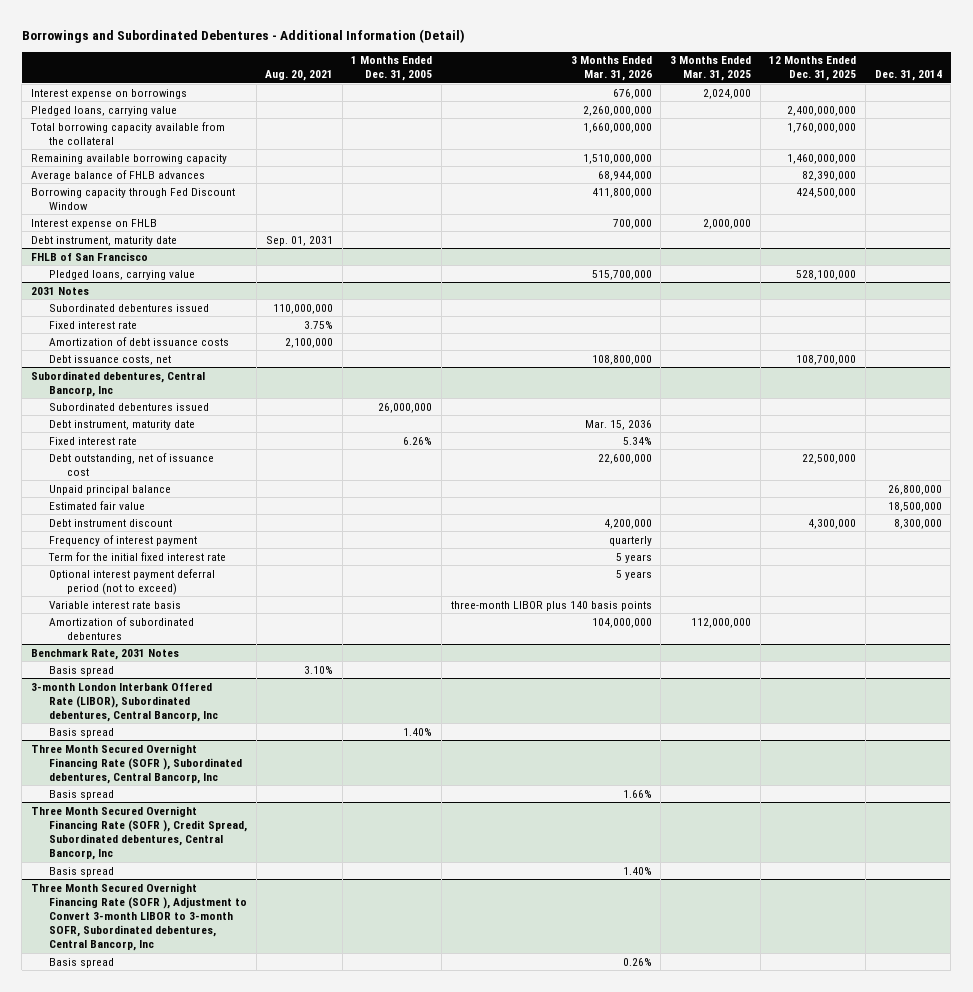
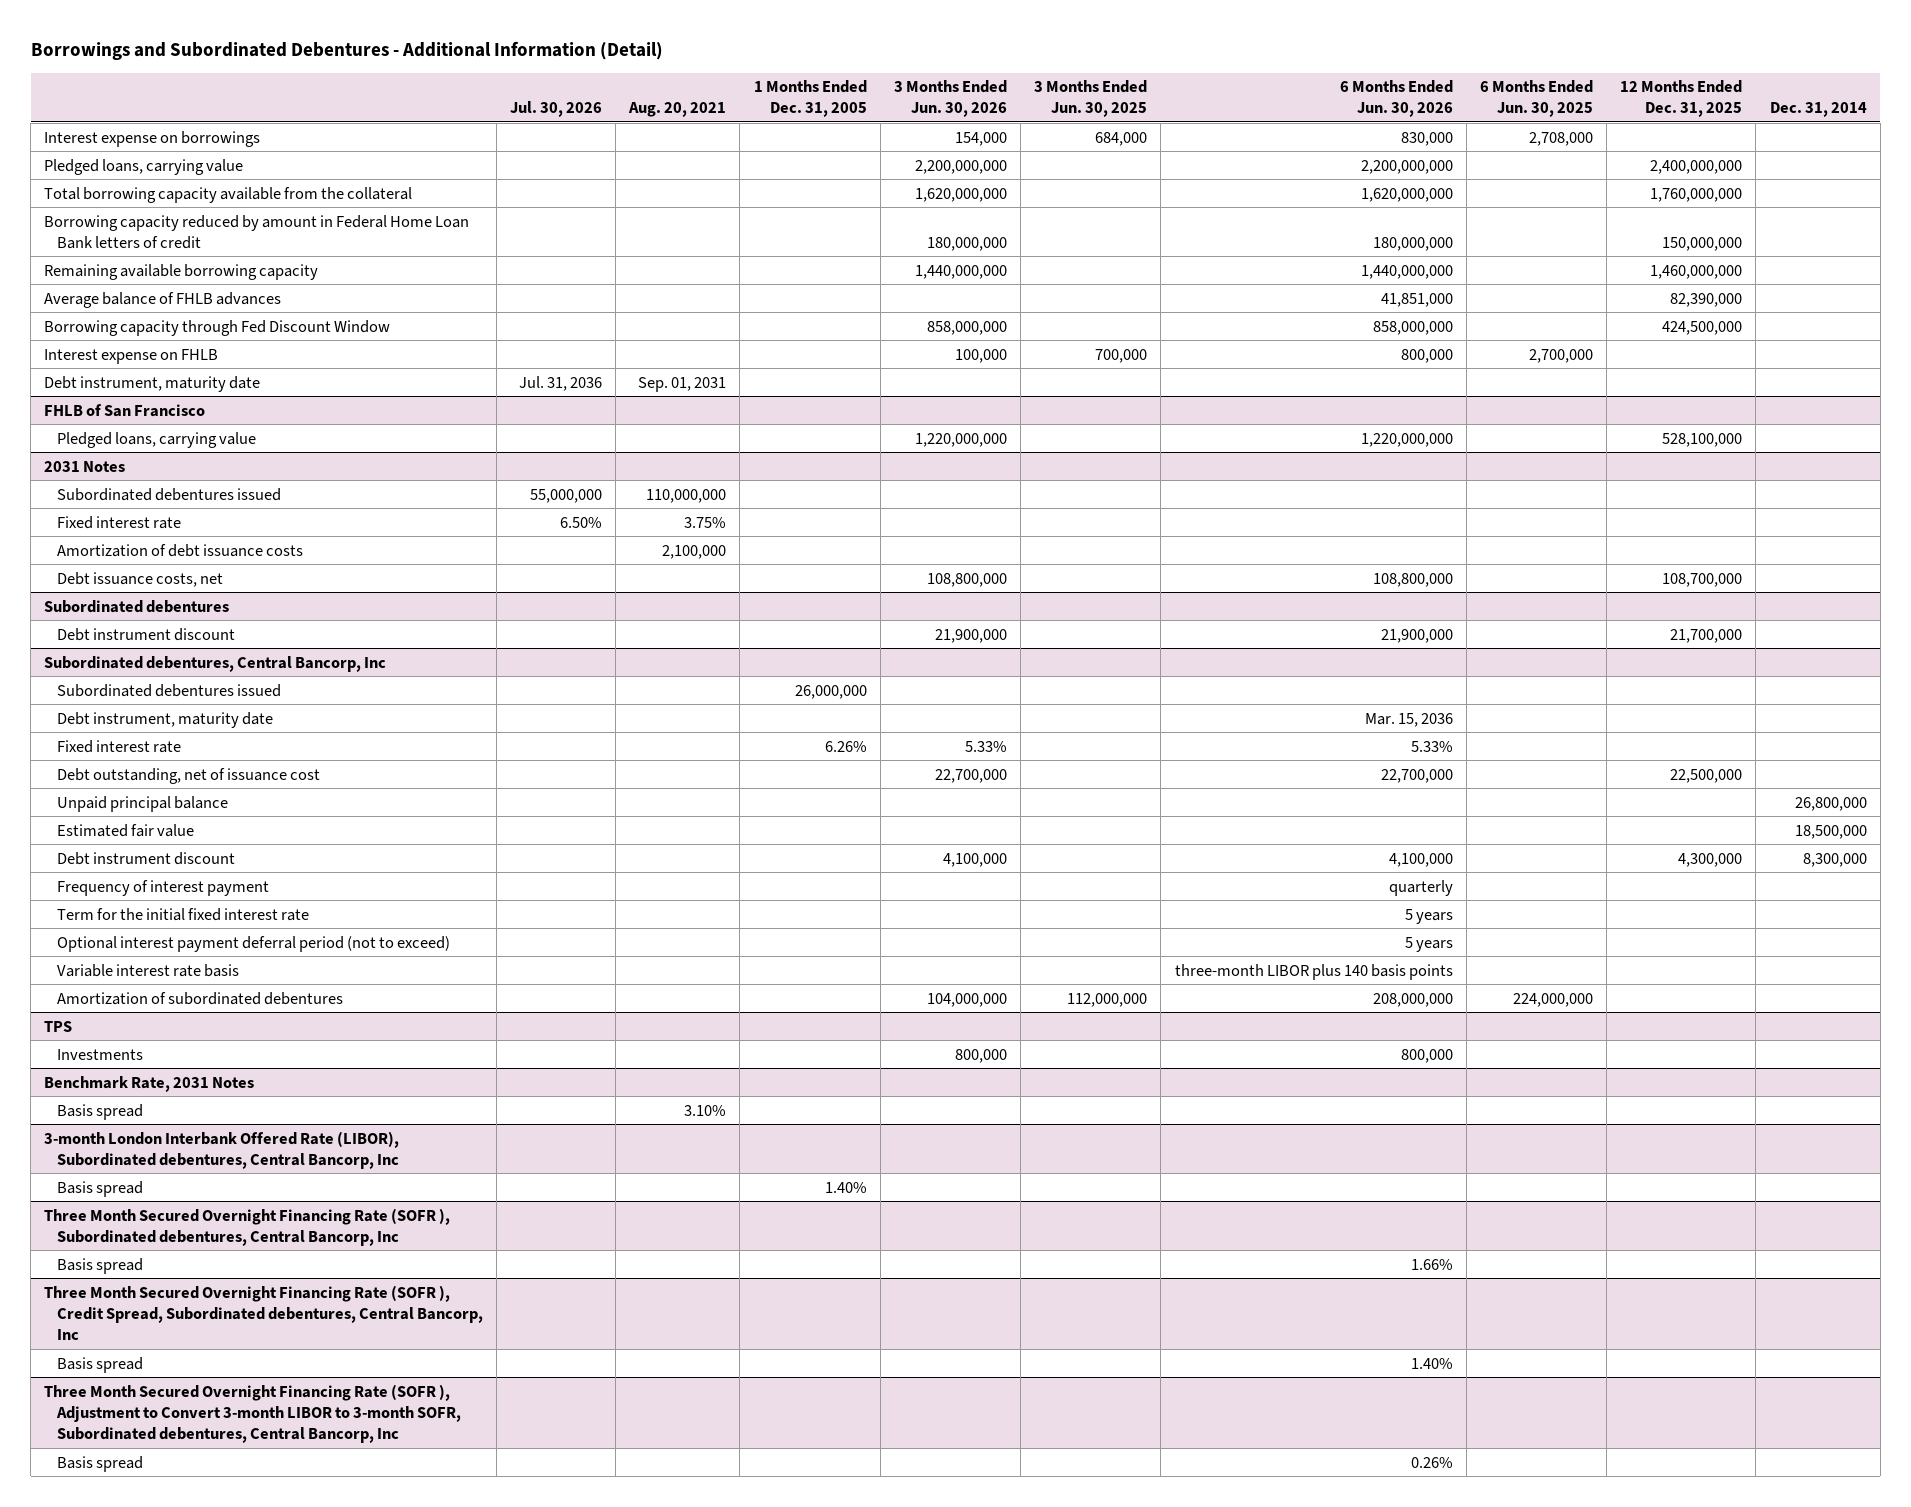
[570,56,652,82] 3 Months Ended Mar. 31, 2026 -> none
[670,56,752,82] 3 Months Ended Mar. 31, 2025 -> none
none -> [509,101,602,118] Jul. 30, 2026
none -> [893,80,1007,118] 3 Months Ended Jun. 30, 2026
none -> [1034,80,1148,118] 3 Months Ended Jun. 30, 2025
none -> [1339,80,1453,118] 6 Months Ended Jun. 30, 2026
none -> [1479,80,1593,118] 6 Months Ended Jun. 30, 2025
none -> [44,214,470,249] Borrowing capacity reduced by amount in Federal Home Loan Bank letters of credit
none -> [44,599,230,613] Subordinated debentures
none -> [56,627,235,641] Debt instrument discount
none -> [44,1020,73,1032] TPS
none -> [56,1048,143,1060] Investments

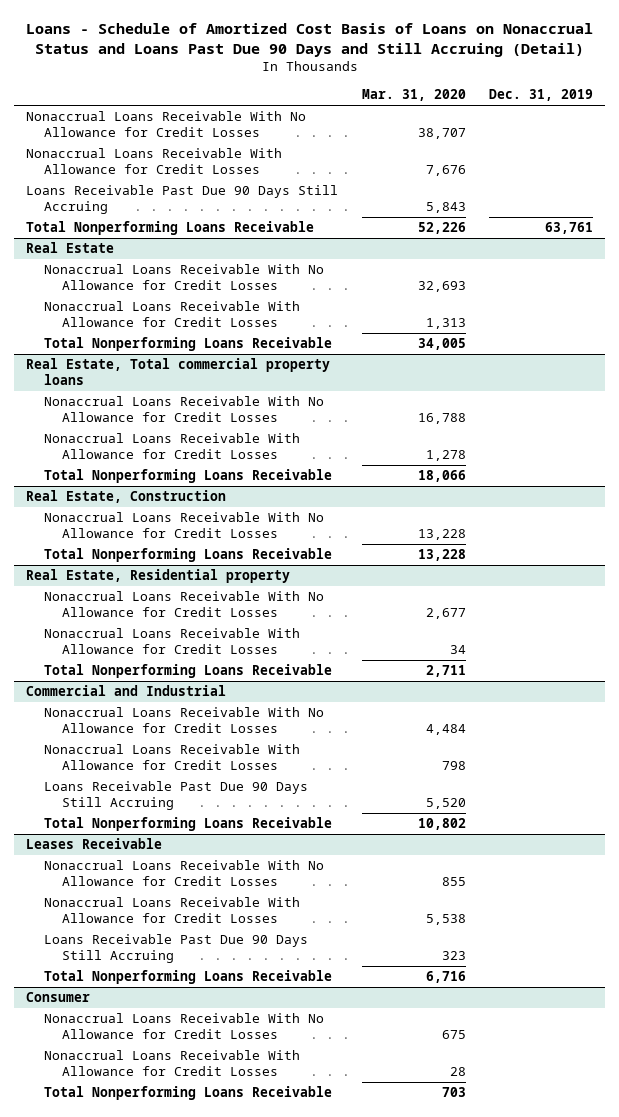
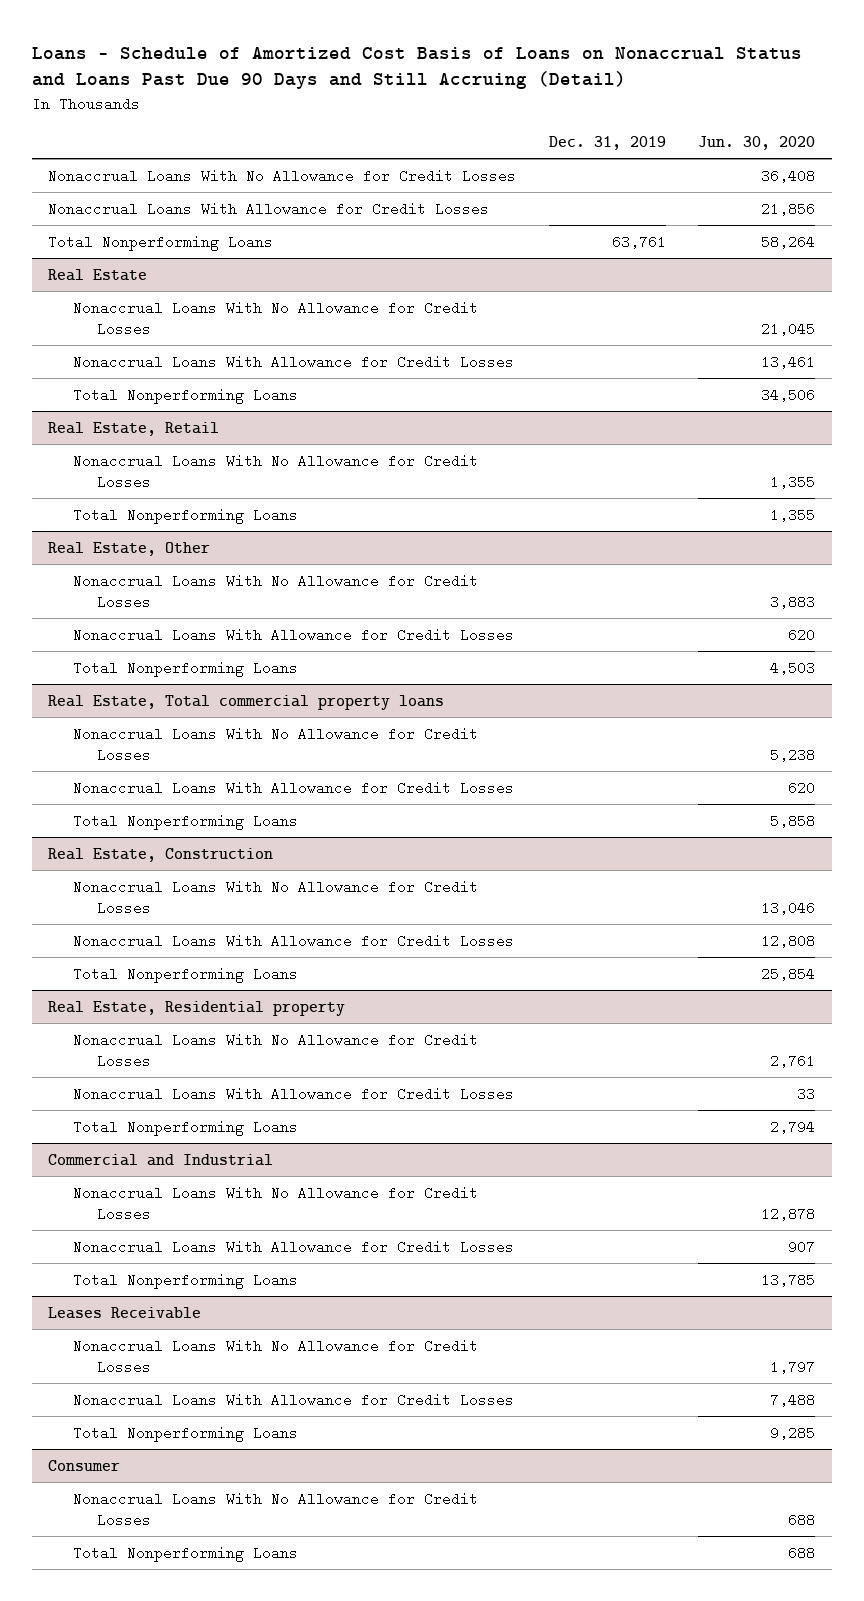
[361,89,466,102] Mar. 31, 2020 -> none
none -> [698,136,816,151] Jun. 30, 2020
[26,185,339,215] Loans Receivable Past Due 90 Days Still Accruing -> none
[26,111,307,138] Nonaccrual Loans Receivable With No Allowance for Credit Losses -> [48,168,517,183] Nonaccrual Loans With No Allowance for Credit Losses
[26,148,283,175] Nonaccrual Loans Receivable With Allowance for Credit Losses -> [48,201,490,216] Nonaccrual Loans With Allowance for Credit Losses
[26,221,315,236] Total Nonperforming Loans Receivable -> [48,234,274,251] Total Nonperforming Loans
[44,264,325,291] Nonaccrual Loans Receivable With No Allowance for Credit Losses -> [72,300,478,336] Nonaccrual Loans With No Allowance for Credit Losses
[44,301,301,328] Nonaccrual Loans Receivable With Allowance for Credit Losses -> [72,354,514,369] Nonaccrual Loans With Allowance for Credit Losses
[44,337,333,352] Total Nonperforming Loans Receivable -> [72,387,298,404] Total Nonperforming Loans
none -> [48,421,220,436] Real Estate, Retail
none -> [72,453,478,489] Nonaccrual Loans With No Allowance for Credit Losses
none -> [72,507,298,524] Total Nonperforming Loans
none -> [48,541,211,556] Real Estate, Other
none -> [72,573,478,609] Nonaccrual Loans With No Allowance for Credit Losses
none -> [72,627,514,642] Nonaccrual Loans With Allowance for Credit Losses
none -> [72,660,298,677] Total Nonperforming Loans
[44,396,325,423] Nonaccrual Loans Receivable With No Allowance for Credit Losses -> [72,726,478,762] Nonaccrual Loans With No Allowance for Credit Losses
[44,433,301,460] Nonaccrual Loans Receivable With Allowance for Credit Losses -> [72,780,514,795] Nonaccrual Loans With Allowance for Credit Losses
[44,469,333,484] Total Nonperforming Loans Receivable -> [72,813,298,830] Total Nonperforming Loans
[44,512,325,539] Nonaccrual Loans Receivable With No Allowance for Credit Losses -> [72,879,478,915] Nonaccrual Loans With No Allowance for Credit Losses
none -> [72,933,514,948] Nonaccrual Loans With Allowance for Credit Losses
[44,548,333,563] Total Nonperforming Loans Receivable -> [72,966,298,983] Total Nonperforming Loans
[44,591,325,618] Nonaccrual Loans Receivable With No Allowance for Credit Losses -> [72,1032,478,1068] Nonaccrual Loans With No Allowance for Credit Losses
[44,628,301,655] Nonaccrual Loans Receivable With Allowance for Credit Losses -> [72,1086,514,1101] Nonaccrual Loans With Allowance for Credit Losses
[44,664,333,679] Total Nonperforming Loans Receivable -> [72,1119,298,1136] Total Nonperforming Loans
[44,781,309,811] Loans Receivable Past Due 90 Days Still Accruing -> none
[44,707,325,734] Nonaccrual Loans Receivable With No Allowance for Credit Losses -> [72,1185,478,1221] Nonaccrual Loans With No Allowance for Credit Losses
[44,744,301,771] Nonaccrual Loans Receivable With Allowance for Credit Losses -> [72,1239,514,1254] Nonaccrual Loans With Allowance for Credit Losses
[44,817,333,832] Total Nonperforming Loans Receivable -> [72,1272,298,1289] Total Nonperforming Loans
[44,934,309,964] Loans Receivable Past Due 90 Days Still Accruing -> none
[44,860,325,887] Nonaccrual Loans Receivable With No Allowance for Credit Losses -> [72,1338,478,1374] Nonaccrual Loans With No Allowance for Credit Losses
[44,897,301,924] Nonaccrual Loans Receivable With Allowance for Credit Losses -> [72,1392,514,1407] Nonaccrual Loans With Allowance for Credit Losses
[44,970,333,985] Total Nonperforming Loans Receivable -> [72,1425,298,1442] Total Nonperforming Loans
[44,1050,301,1077] Nonaccrual Loans Receivable With Allowance for Credit Losses -> none
[44,1013,325,1040] Nonaccrual Loans Receivable With No Allowance for Credit Losses -> [72,1491,478,1527] Nonaccrual Loans With No Allowance for Credit Losses
[44,1086,333,1101] Total Nonperforming Loans Receivable -> [72,1545,298,1562] Total Nonperforming Loans

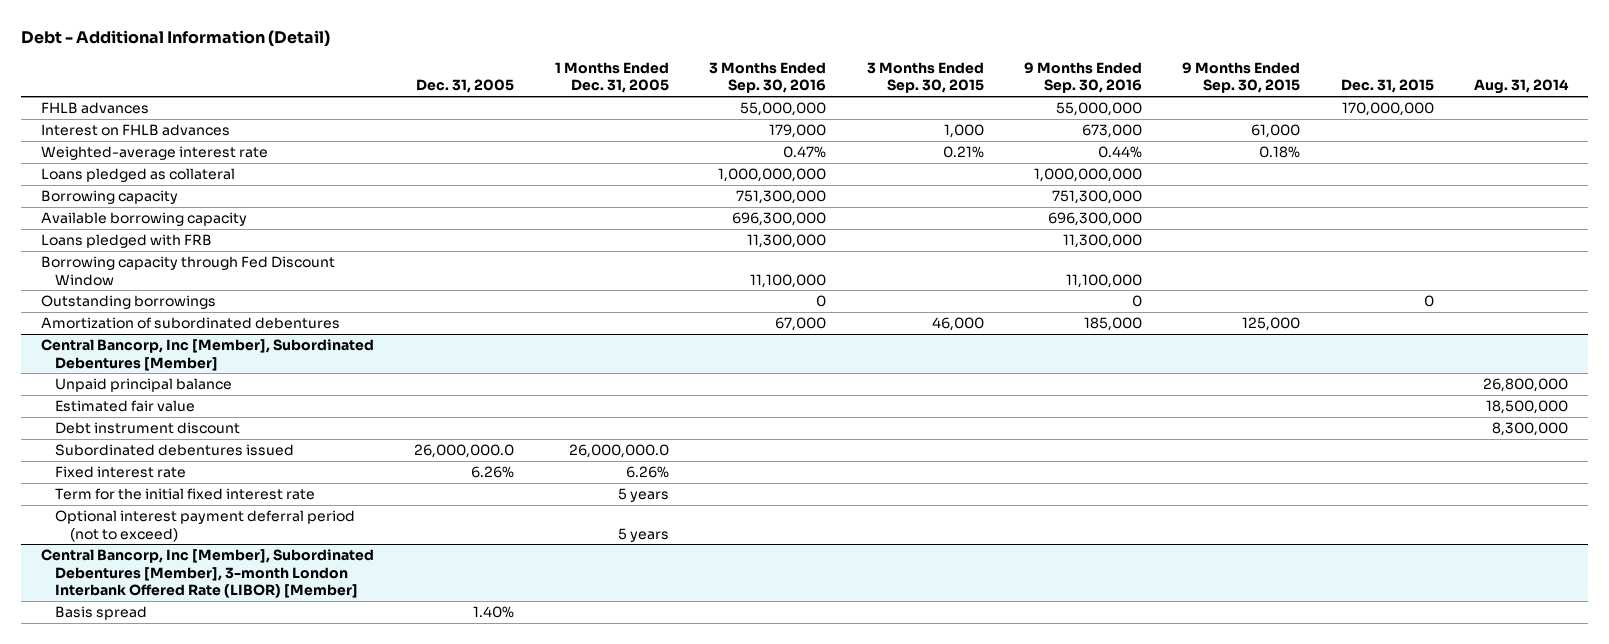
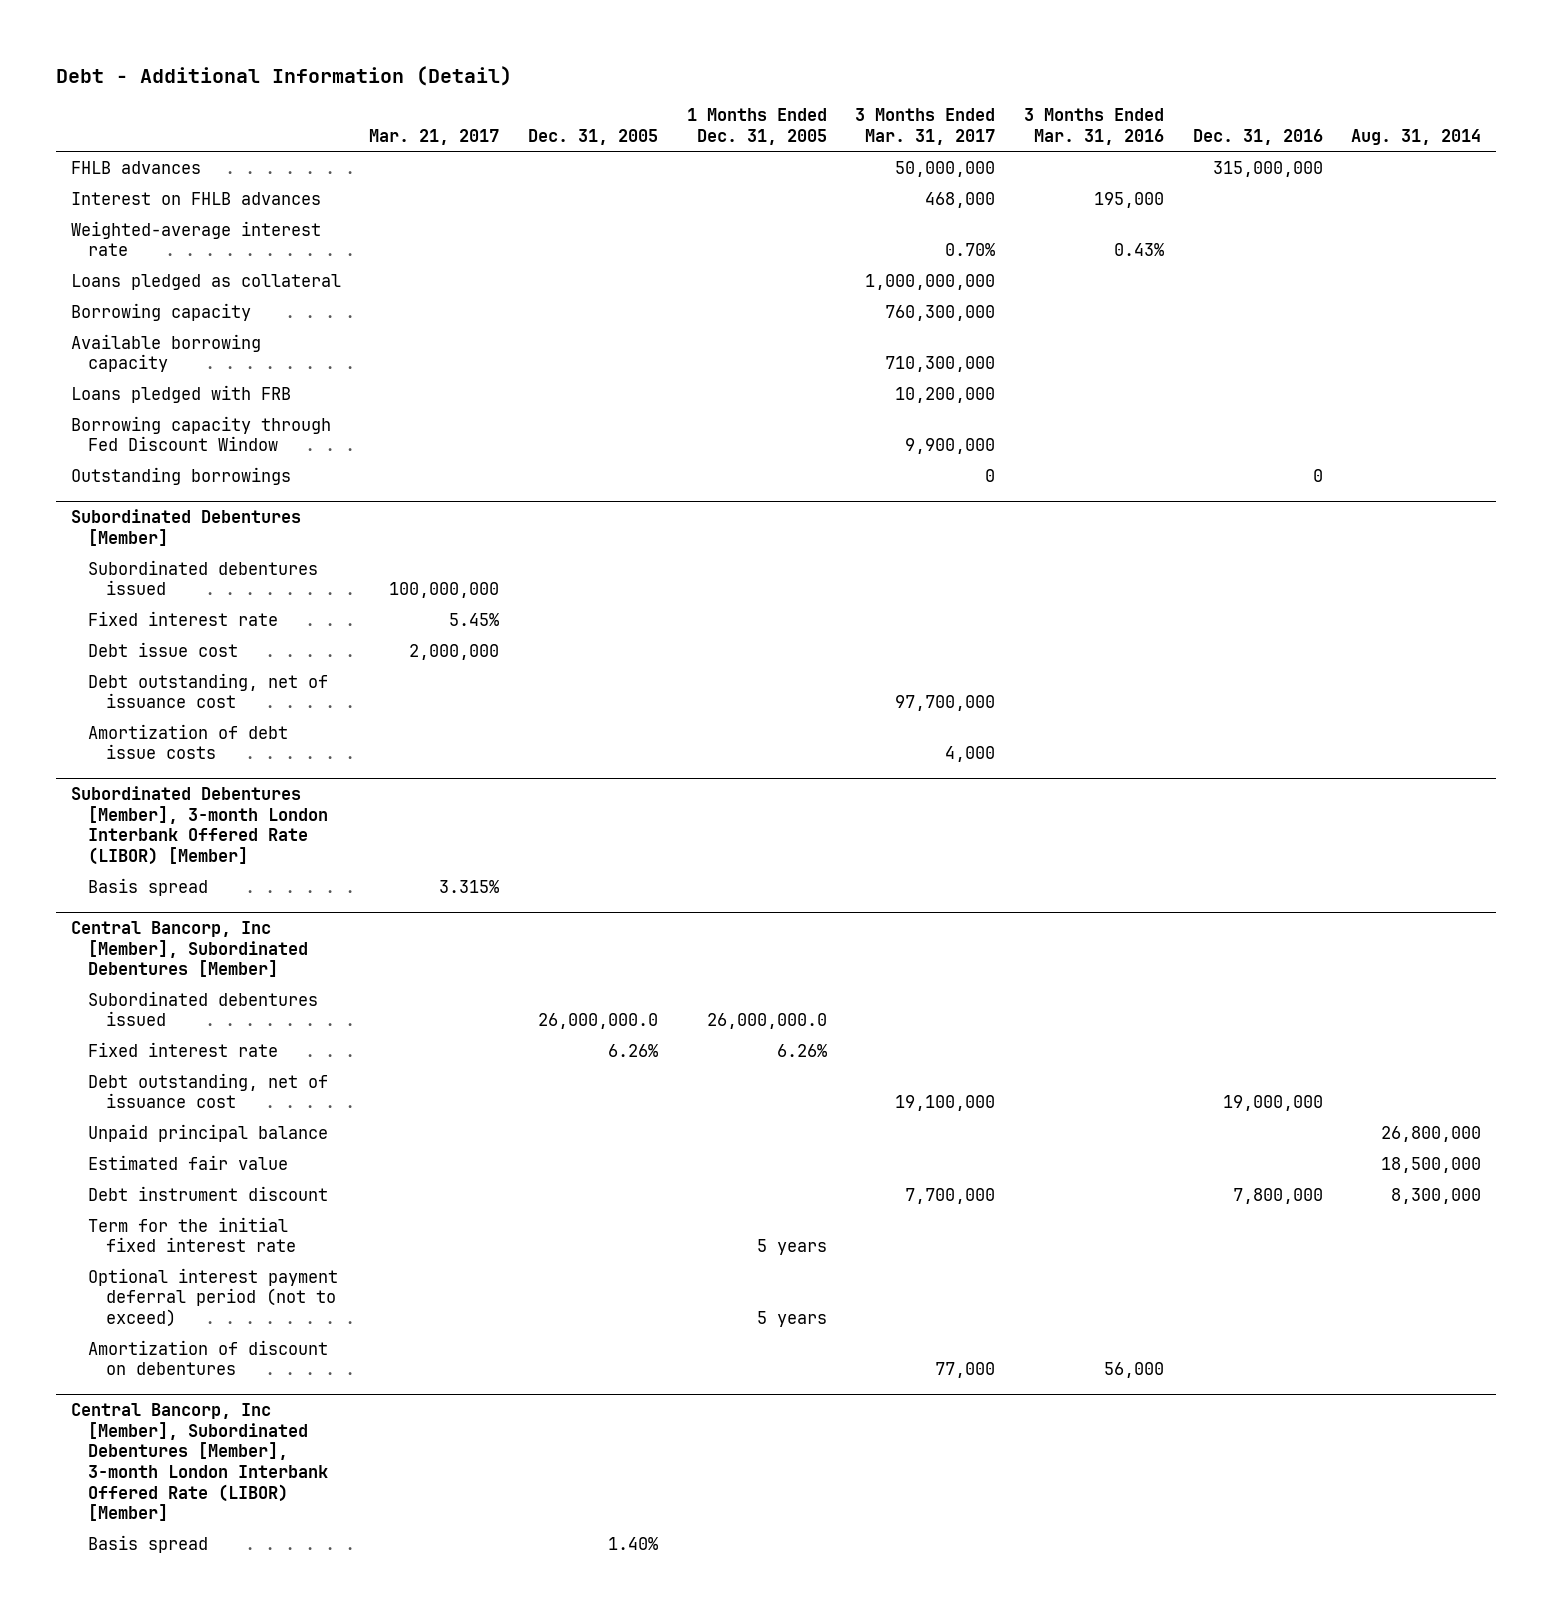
[709,61,827,94] 3 Months Ended Sep. 30, 2016 -> none
[866,61,984,94] 3 Months Ended Sep. 30, 2015 -> none
[1023,61,1142,94] 9 Months Ended Sep. 30, 2016 -> none
[1182,61,1301,94] 9 Months Ended Sep. 30, 2015 -> none
[1340,79,1434,94] Dec. 31, 2015 -> none
none -> [369,129,500,146] Mar. 21, 2017
none -> [855,108,996,146] 3 Months Ended Mar. 31, 2017
none -> [1024,108,1165,146] 3 Months Ended Mar. 31, 2016
none -> [1192,129,1323,146] Dec. 31, 2016
[41,317,341,330] Amortization of subordinated debentures -> none
none -> [70,508,301,546] Subordinated Debentures [Member]
none -> [88,559,319,596] Subordinated debentures issued
none -> [88,610,279,626] Fixed interest rate
none -> [88,641,239,657] Debt issue cost
none -> [88,672,329,709] Debt outstanding, net of issuance cost
none -> [88,723,289,760] Amortization of debt issue costs
none -> [70,785,329,865] Subordinated Debentures [Member], 3-month London Interbank Offered Rate (LIBOR) [Member]
none -> [88,877,209,896] Basis spread
[55,444,295,457] Subordinated debentures issued -> [88,990,319,1027] Subordinated debentures issued
[55,466,187,479] Fixed interest rate -> [88,1041,279,1057] Fixed interest rate
none -> [88,1072,329,1109] Debt outstanding, net of issuance cost
none -> [88,1339,329,1376] Amortization of discount on debentures

